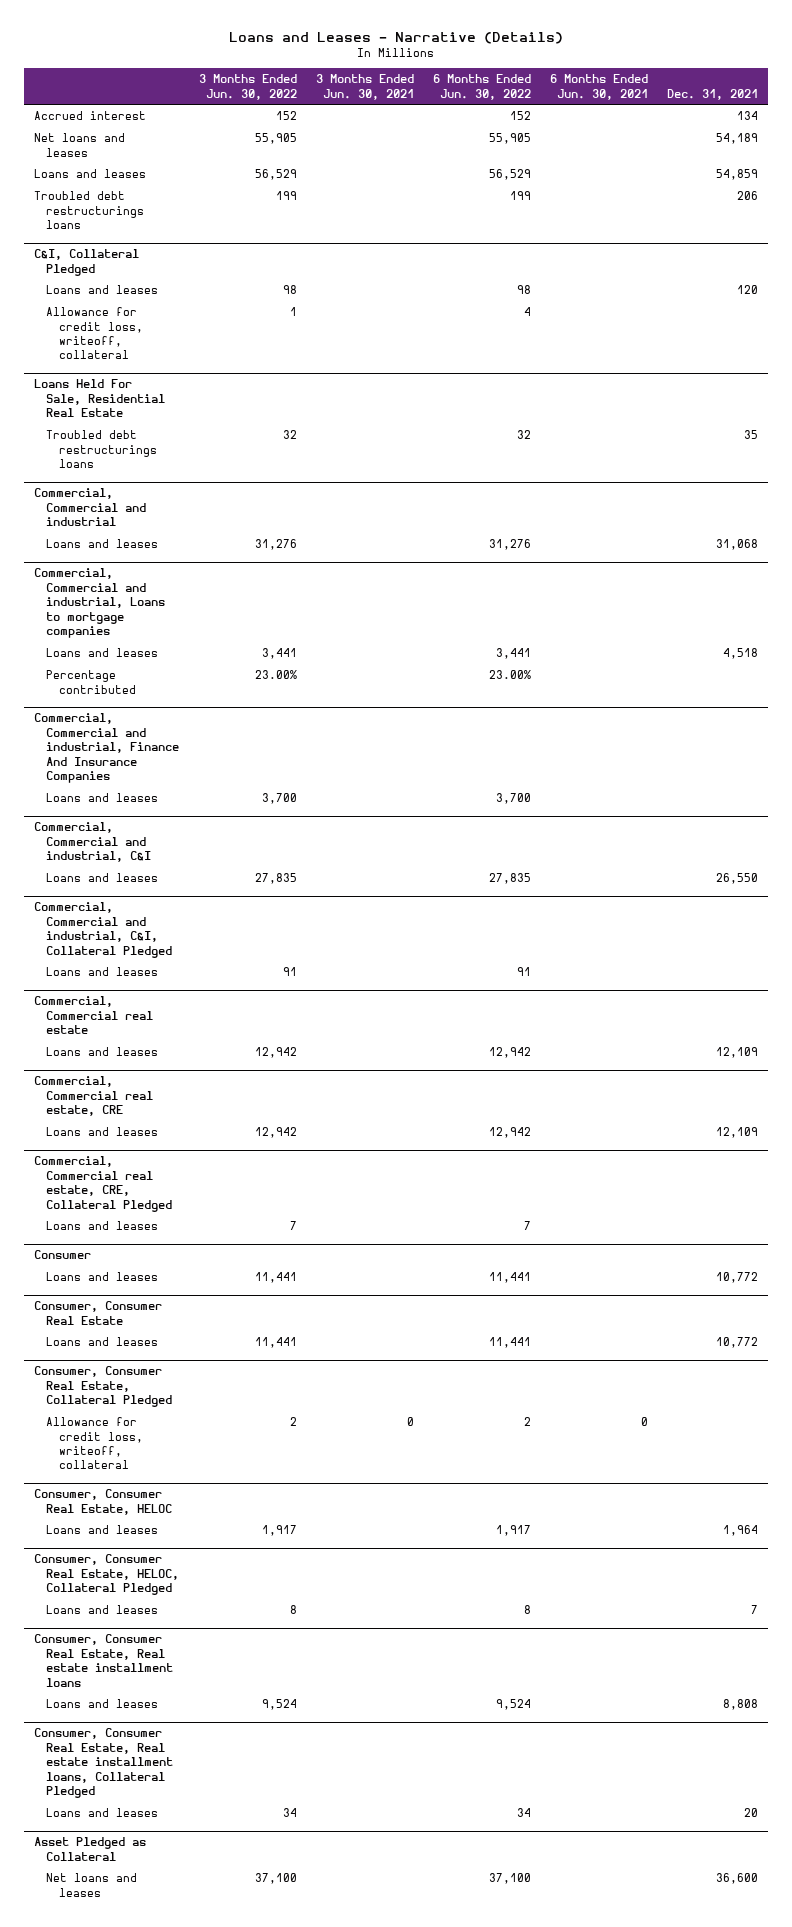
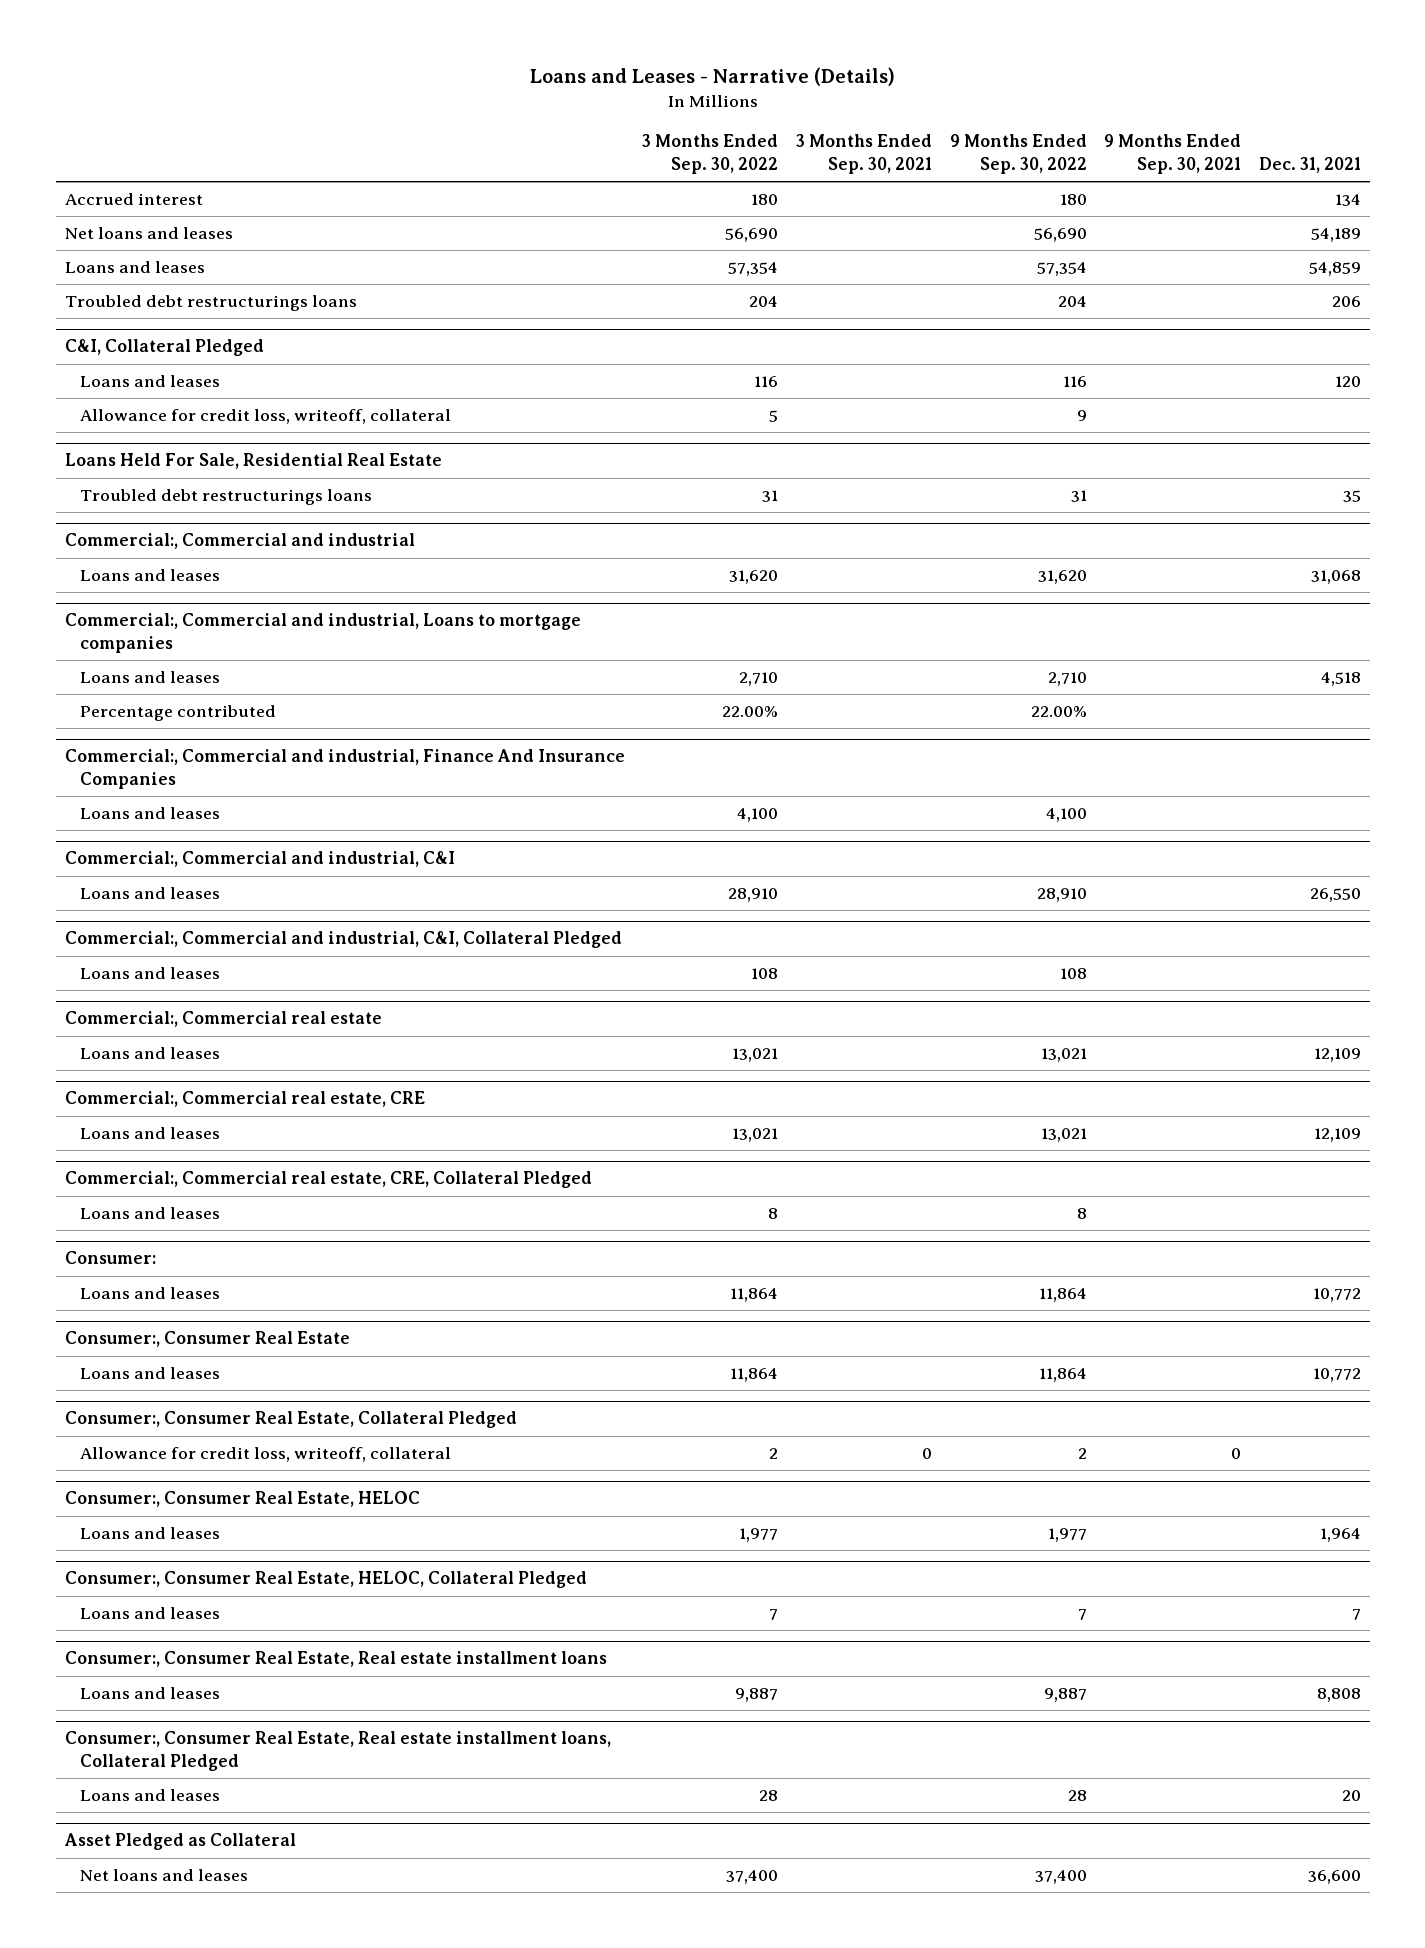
[198,74,297,100] 3 Months Ended Jun. 30, 2022 -> none
[315,74,414,100] 3 Months Ended Jun. 30, 2021 -> none
[432,74,531,100] 6 Months Ended Jun. 30, 2022 -> none
[549,74,648,100] 6 Months Ended Jun. 30, 2021 -> none
none -> [642,134,779,174] 3 Months Ended Sep. 30, 2022
none -> [795,134,932,174] 3 Months Ended Sep. 30, 2021
none -> [949,134,1087,174] 9 Months Ended Sep. 30, 2022
none -> [1104,134,1242,174] 9 Months Ended Sep. 30, 2021
[33,488,147,527] Commercial, Commercial and industrial -> [64,533,415,550] Commercial:, Commercial and industrial
[33,568,166,639] Commercial, Commercial and industrial, Loans to mortgage companies -> [64,613,581,653] Commercial:, Commercial and industrial, Loans to mortgage companies
[33,713,180,784] Commercial, Commercial and industrial, Finance And Insurance Companies -> [64,749,625,789] Commercial:, Commercial and industrial, Finance And Insurance Companies
[33,822,152,863] Commercial, Commercial and industrial, C&I -> [64,851,455,868] Commercial:, Commercial and industrial, C&I
[33,902,173,958] Commercial, Commercial and industrial, C&I, Collateral Pledged -> [64,931,622,949] Commercial:, Commercial and industrial, C&I, Collateral Pledged
[33,996,154,1035] Commercial, Commercial real estate -> [64,1011,382,1028] Commercial:, Commercial real estate
[33,1076,154,1117] Commercial, Commercial real estate, CRE -> [64,1091,425,1108] Commercial:, Commercial real estate, CRE
[33,1156,173,1212] Commercial, Commercial real estate, CRE, Collateral Pledged -> [64,1171,592,1189] Commercial:, Commercial real estate, CRE, Collateral Pledged
[33,1250,91,1260] Consumer -> [64,1251,156,1265] Consumer:
[33,1301,162,1325] Consumer, Consumer Real Estate -> [64,1331,350,1348] Consumer:, Consumer Real Estate
[33,1366,173,1408] Consumer, Consumer Real Estate, Collateral Pledged -> [64,1411,517,1429] Consumer:, Consumer Real Estate, Collateral Pledged
[33,1489,173,1515] Consumer, Consumer Real Estate, HELOC -> [64,1491,420,1508] Consumer:, Consumer Real Estate, HELOC
[33,1554,180,1596] Consumer, Consumer Real Estate, HELOC, Collateral Pledged -> [64,1571,587,1589] Consumer:, Consumer Real Estate, HELOC, Collateral Pledged
[33,1634,174,1687] Consumer, Consumer Real Estate, Real estate installment loans -> [64,1651,607,1668] Consumer:, Consumer Real Estate, Real estate installment loans
[33,1728,174,1799] Consumer, Consumer Real Estate, Real estate installment loans, Collateral Pledged -> [64,1731,611,1771] Consumer:, Consumer Real Estate, Real estate installment loans, Collateral Pledged

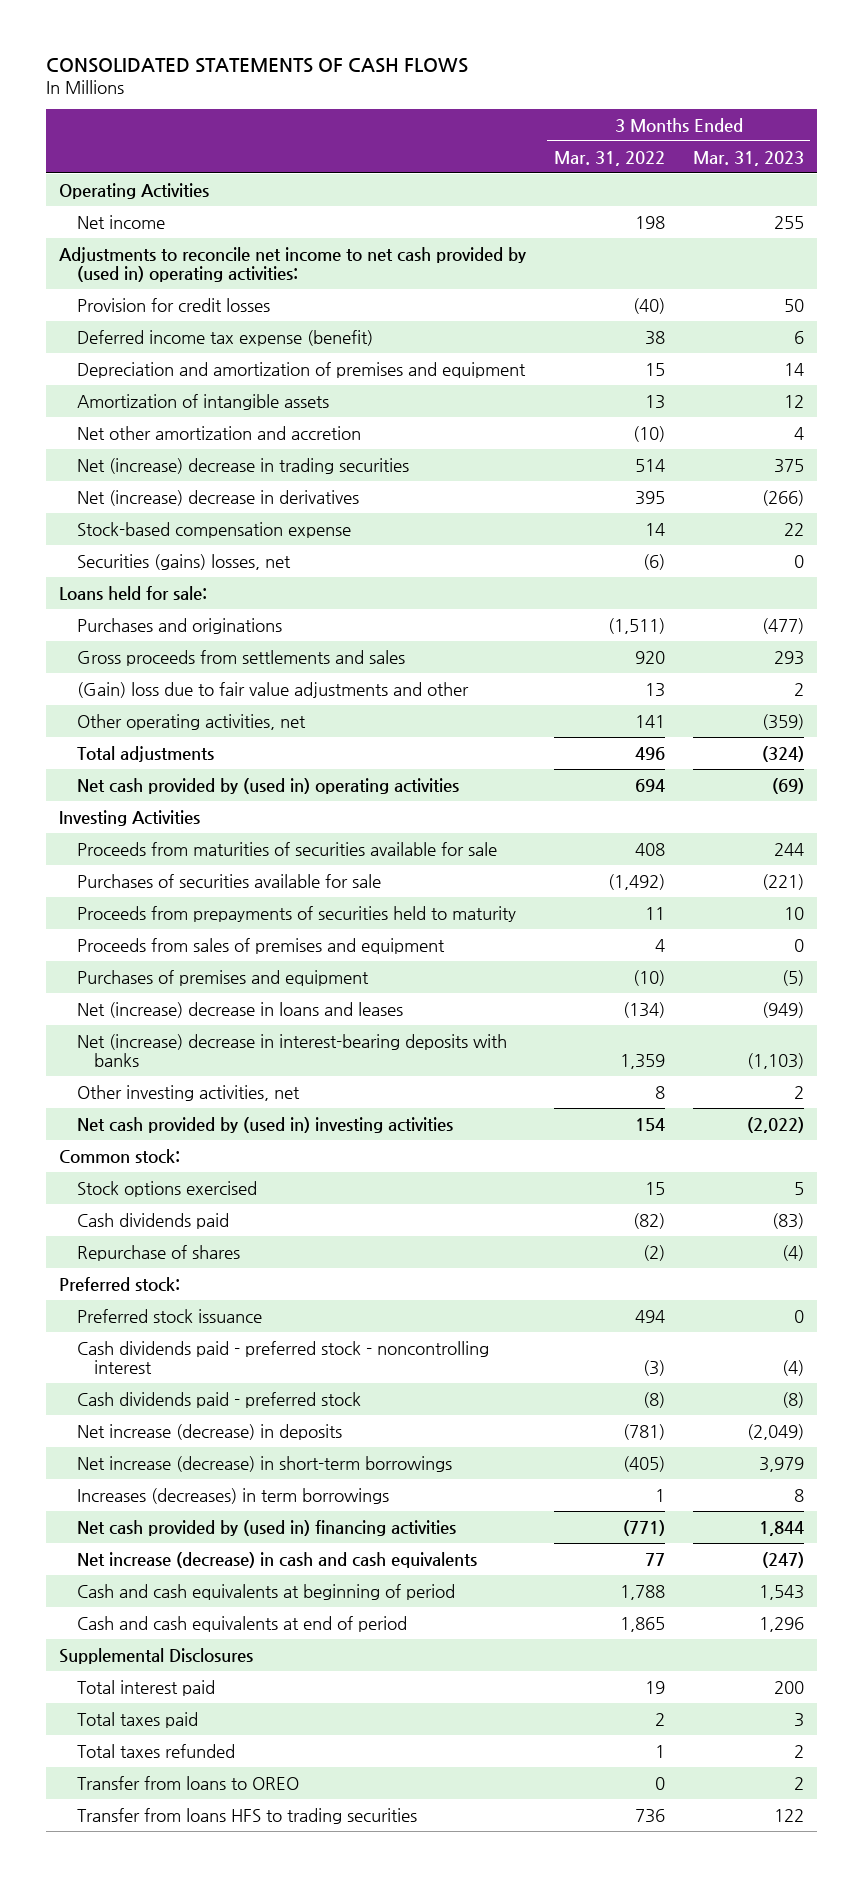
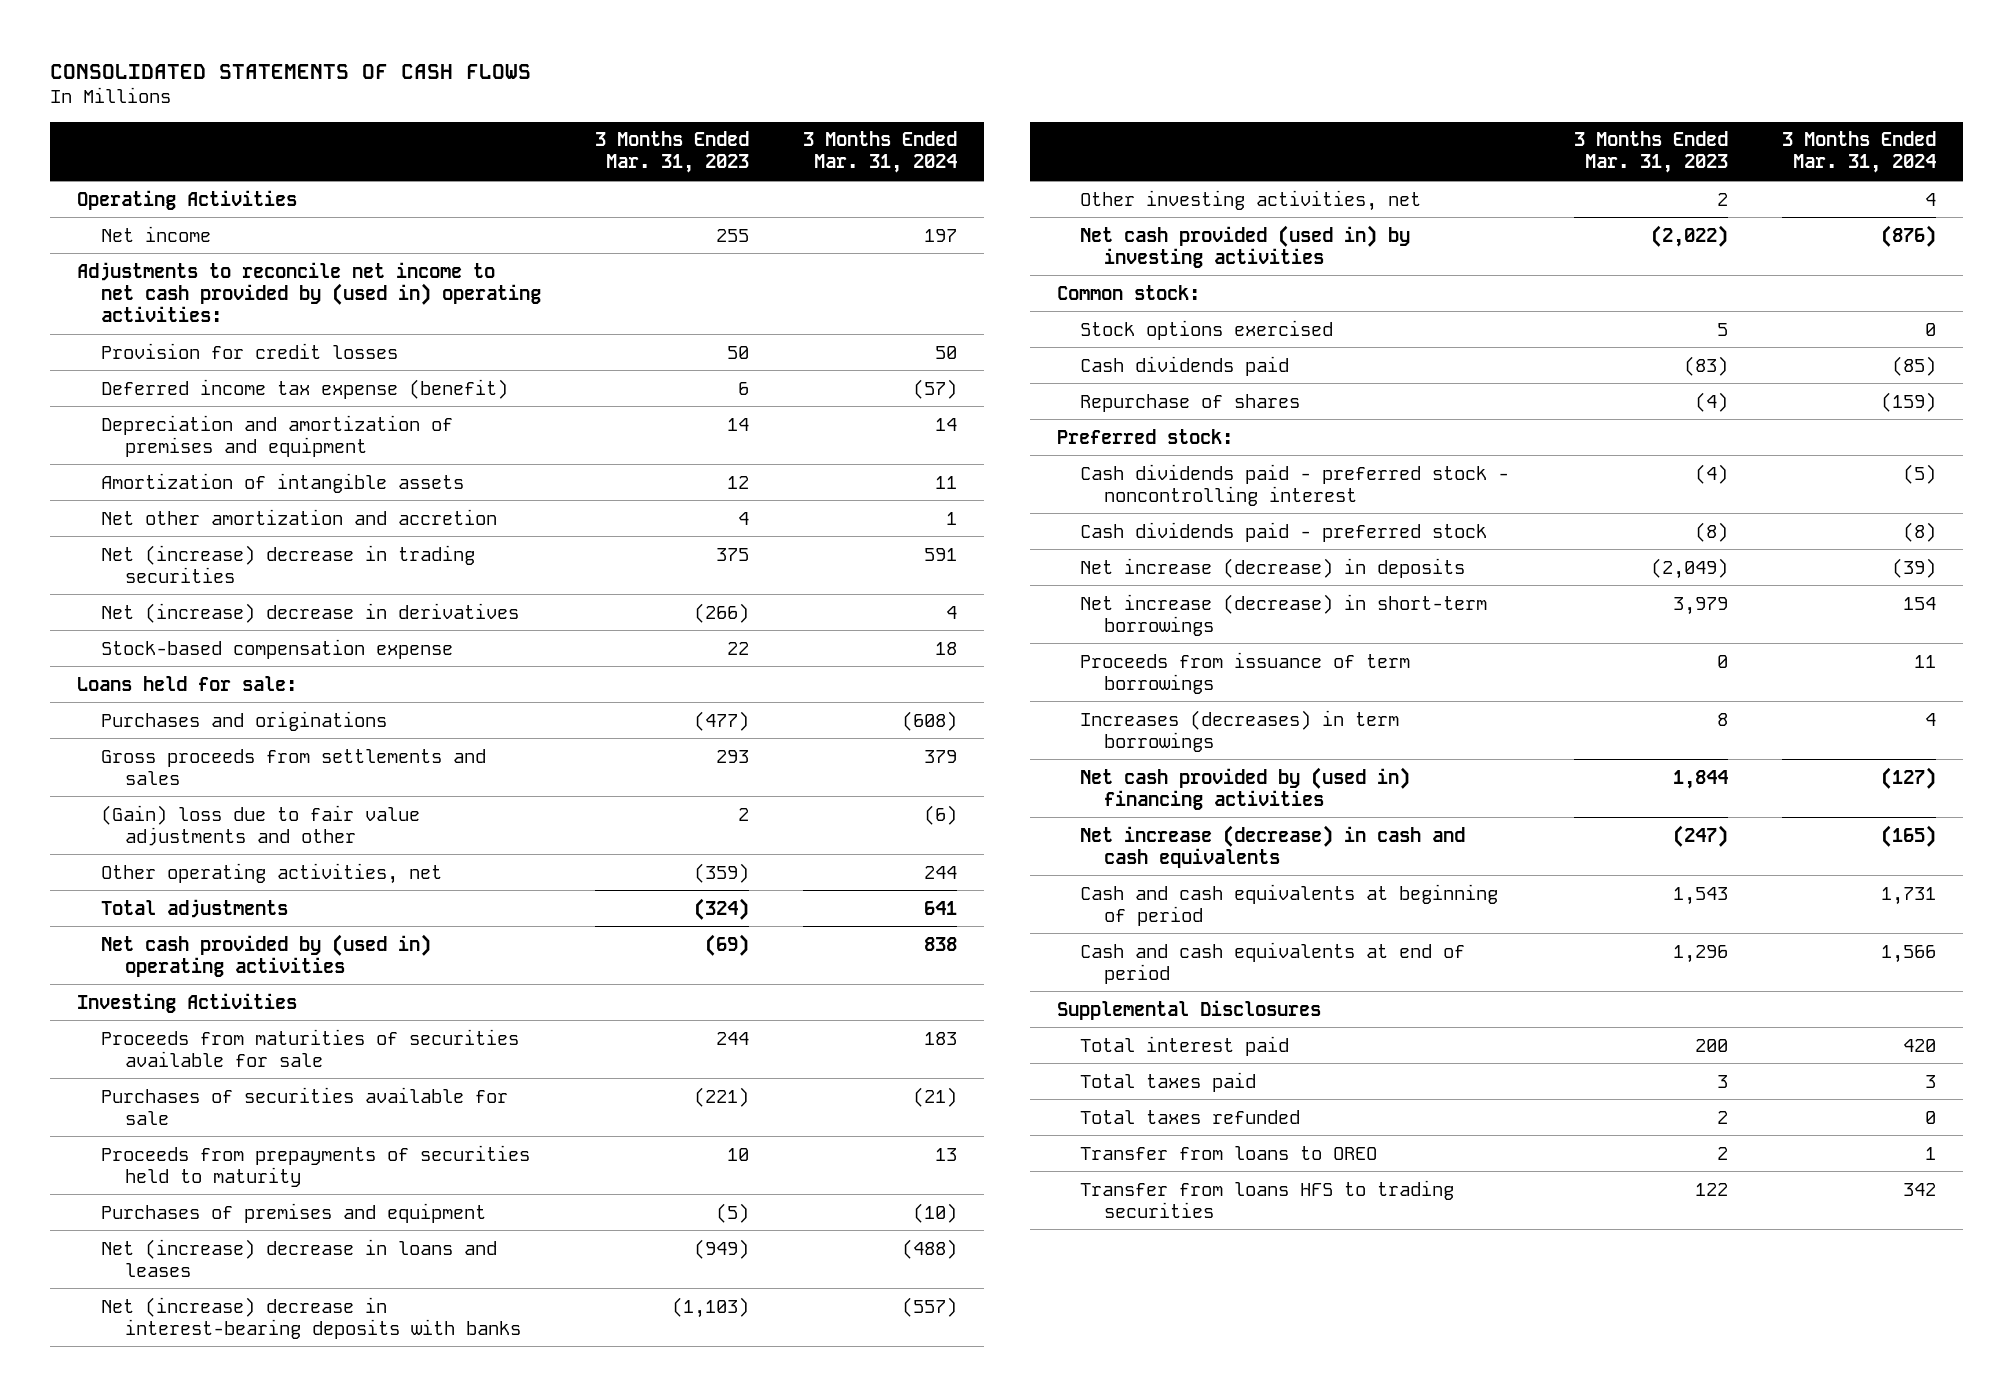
[553,150,665,166] Mar. 31, 2022 -> none
none -> [802,131,957,174] 3 Months Ended Mar. 31, 2024
[76,553,291,570] Securities (gains) losses, net -> none
[76,937,445,954] Proceeds from sales of premises and equipment -> none
[76,1116,453,1133] Net cash provided by (used in) investing activities -> [1080,224,1411,268] Net cash provided (used in) by investing activities
[76,1308,262,1323] Preferred stock issuance -> none
none -> [1080,651,1411,694] Proceeds from issuance of term borrowings

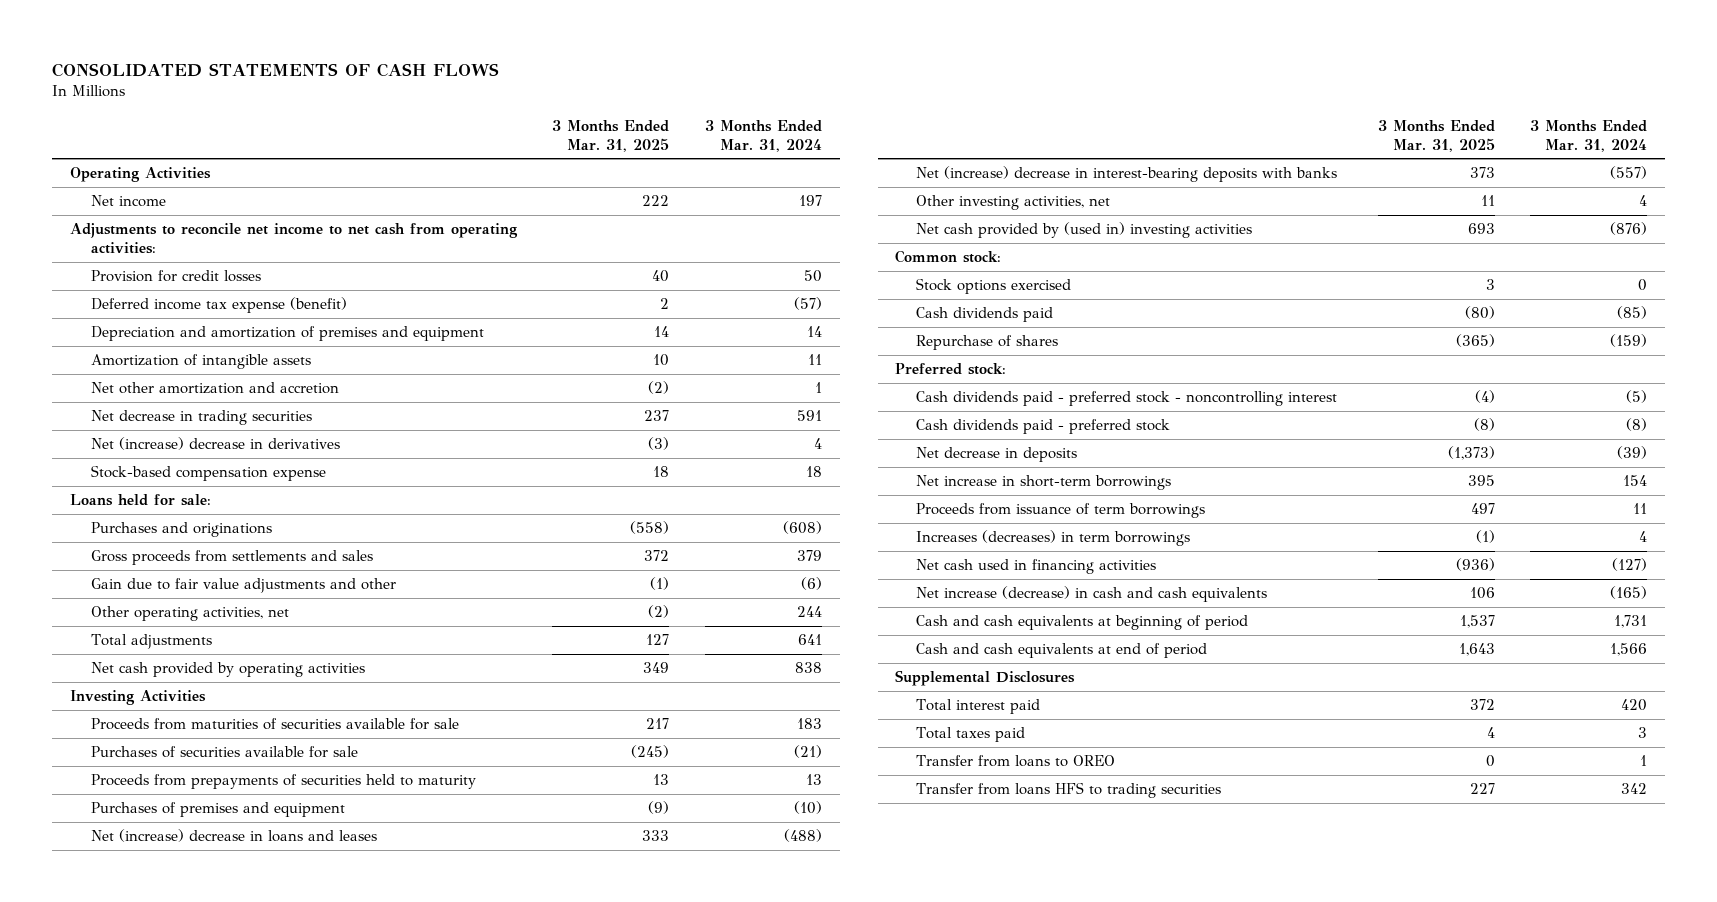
[594,131,749,174] 3 Months Ended Mar. 31, 2023 -> none
none -> [552,119,670,152] 3 Months Ended Mar. 31, 2025
[77,261,542,322] Adjustments to reconcile net income to net cash provided by (used in) operating activities: -> [69,223,518,254] Adjustments to reconcile net income to net cash from operating activities:
[101,544,476,583] Net (increase) decrease in trading securities -> [90,410,312,426] Net decrease in trading securities
[101,804,421,846] (Gain) loss due to fair value adjustments and other -> [90,578,396,594] Gain due to fair value adjustments and other
[101,933,432,977] Net cash provided by (used in) operating activities -> [90,662,365,678] Net cash provided by operating activities
[1080,224,1411,268] Net cash provided (used in) by investing activities -> [916,222,1253,239] Net cash provided by (used in) investing activities
[1080,557,1466,578] Net increase (decrease) in deposits -> [916,447,1078,463] Net decrease in deposits
[1080,593,1488,636] Net increase (decrease) in short-term borrowings -> [916,475,1172,491] Net increase in short-term borrowings
[1080,766,1411,810] Net cash provided by (used in) financing activities -> [916,559,1157,575] Net cash used in financing activities
[1080,1109,1301,1124] Total taxes refunded -> none

